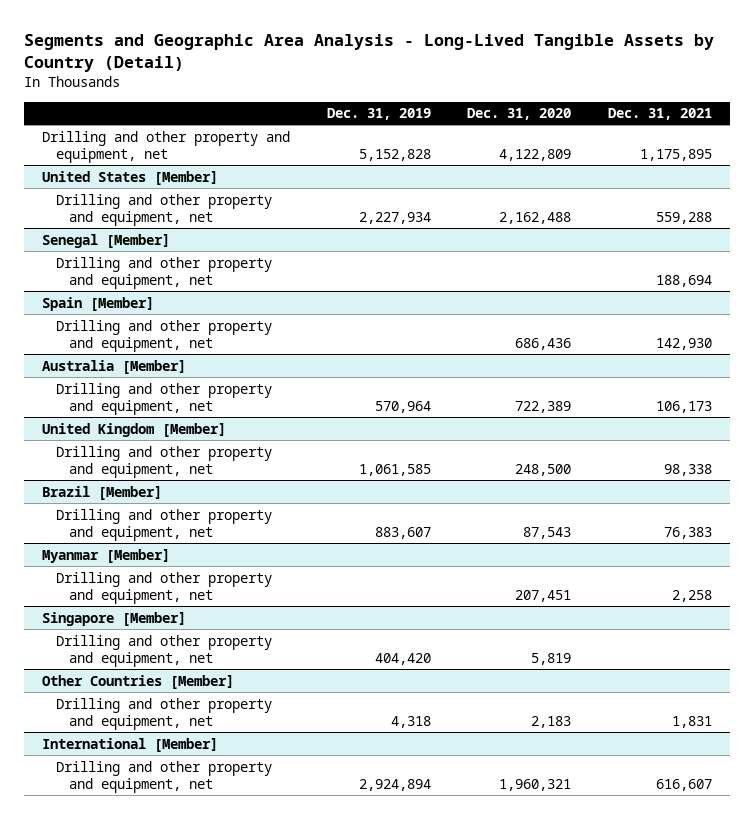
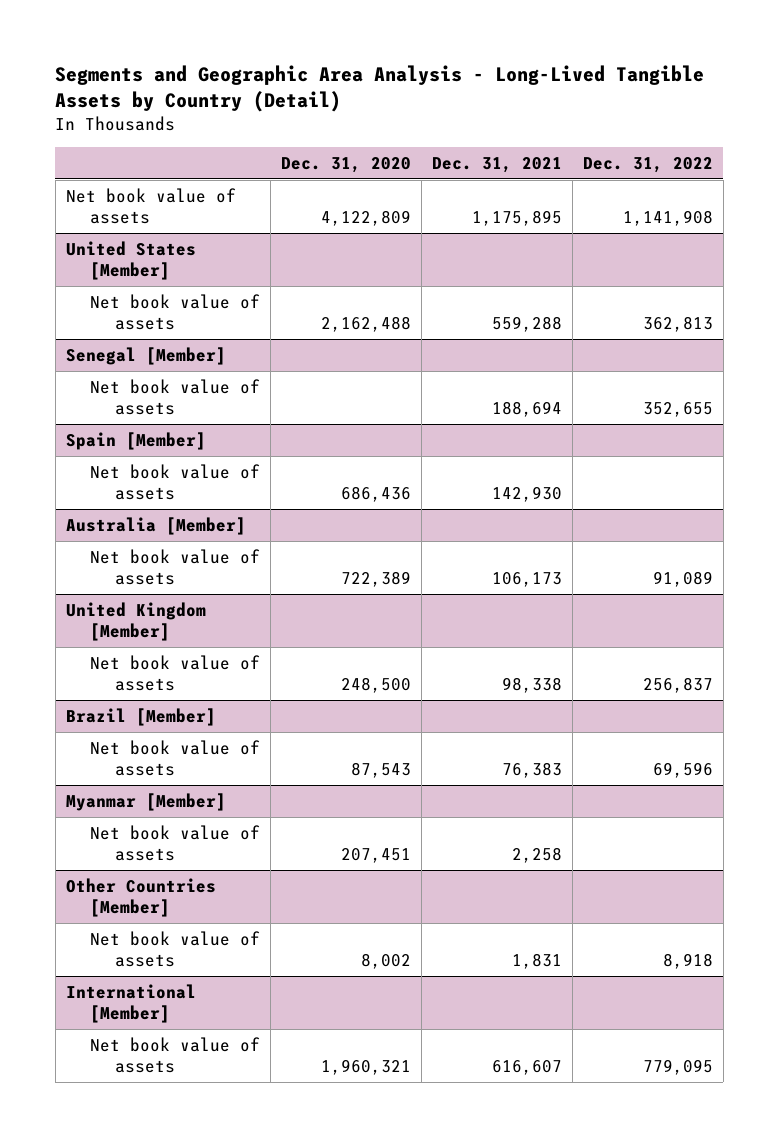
[326,108,431,121] Dec. 31, 2019 -> none
none -> [582,156,713,173] Dec. 31, 2022
[42,130,291,164] Drilling and other property and equipment, net -> [65,187,236,225] Net book value of assets
[55,193,272,227] Drilling and other property and equipment, net -> [90,293,261,331] Net book value of assets
[55,256,272,290] Drilling and other property and equipment, net -> [90,378,261,416] Net book value of assets
[55,319,272,353] Drilling and other property and equipment, net -> [90,463,261,501] Net book value of assets
[55,382,272,416] Drilling and other property and equipment, net -> [90,548,261,586] Net book value of assets
[55,445,272,479] Drilling and other property and equipment, net -> [90,654,261,692] Net book value of assets
[55,508,272,542] Drilling and other property and equipment, net -> [90,739,261,777] Net book value of assets
[42,611,187,626] Singapore [Member] -> none
[55,634,272,668] Drilling and other property and equipment, net -> none
[55,571,272,605] Drilling and other property and equipment, net -> [90,824,261,862] Net book value of assets
[55,697,272,731] Drilling and other property and equipment, net -> none
none -> [90,930,261,968] Net book value of assets
[55,760,272,794] Drilling and other property and equipment, net -> [90,1036,261,1074] Net book value of assets

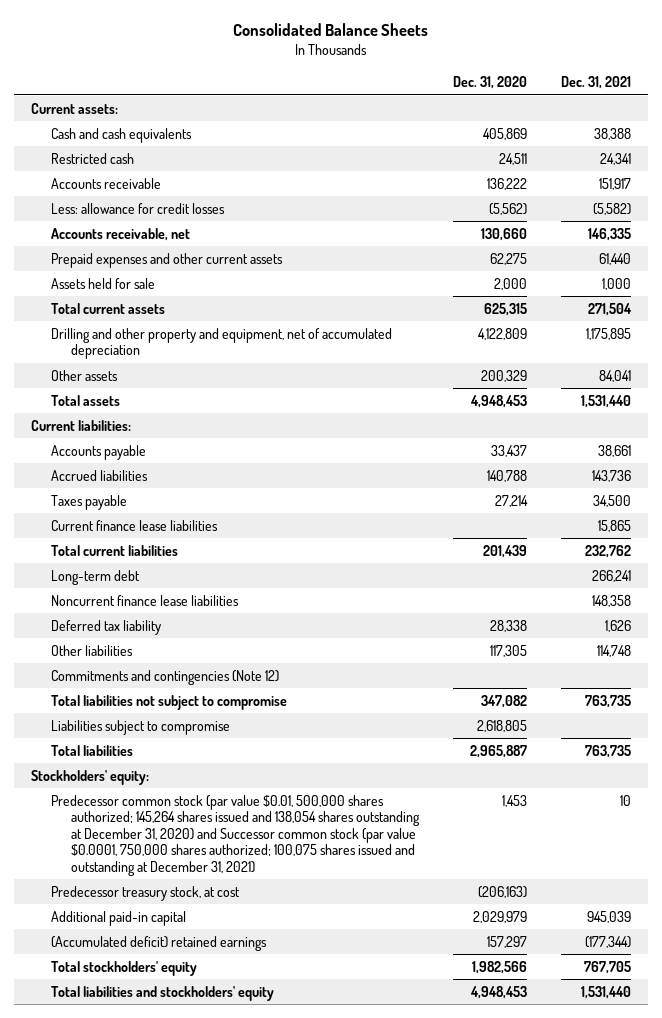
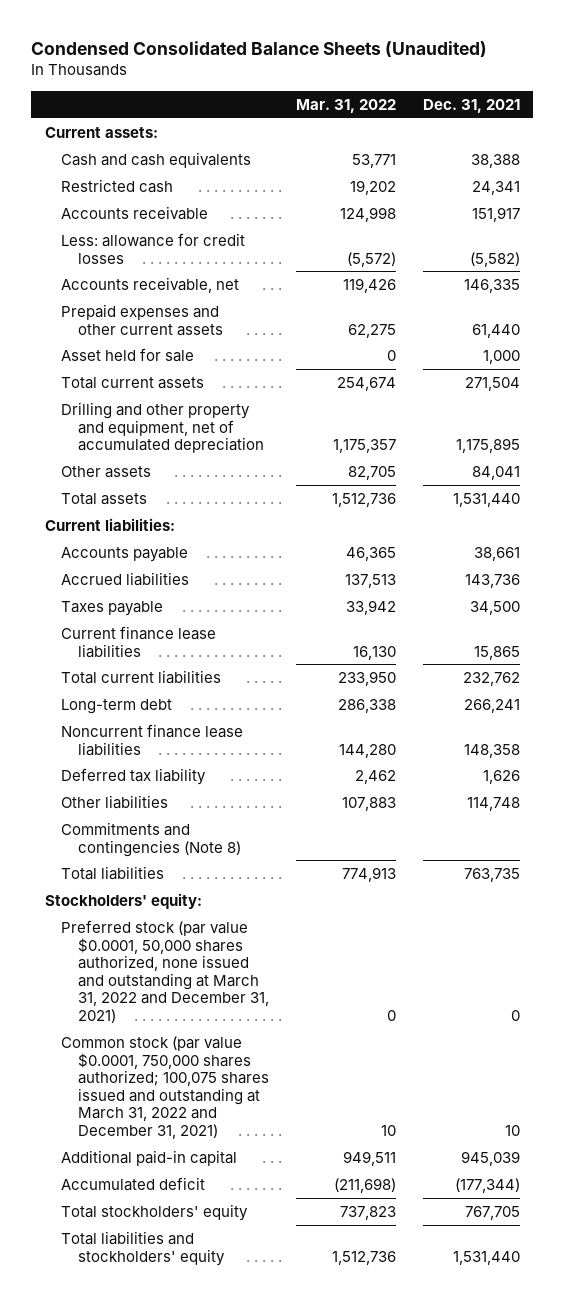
[233,22,429,36] Consolidated Balance Sheets -> [31,40,488,57] Condensed Consolidated Balance Sheets (Unaudited)
[453,76,528,90] Dec. 31, 2020 -> none
none -> [295,98,396,113] Mar. 31, 2022
[51,277,156,289] Assets held for sale -> [61,348,195,363] Asset held for sale
[51,694,288,710] Total liabilities not subject to compromise -> none
[51,719,231,735] Liabilities subject to compromise -> none
[51,669,280,685] Commitments and contingencies (Note 12) -> [61,822,241,857] Commitments and contingencies (Note 8)
[51,885,241,901] Predecessor treasury stock, at cost -> none
none -> [61,920,269,1023] Preferred stock (par value $0.0001, 50,000 shares authorized, none issued and outstanding at March 31, 2022 and December 31, 2021)
[51,794,421,876] Predecessor common stock (par value $0.01, 500,000 shares authorized; 145,264 shares issued and 138,054 shares outstanding at December 31, 2020) and Successor common stock (par value $0.0001, 750,000 shares authorized; 100,075 shares issued and outstanding at December 31, 2021) -> [61,1036,269,1139] Common stock (par value $0.0001, 750,000 shares authorized; 100,075 shares issued and outstanding at March 31, 2022 and December 31, 2021)
[51,935,268,951] (Accumulated deficit) retained earnings -> [61,1177,206,1192] Accumulated deficit

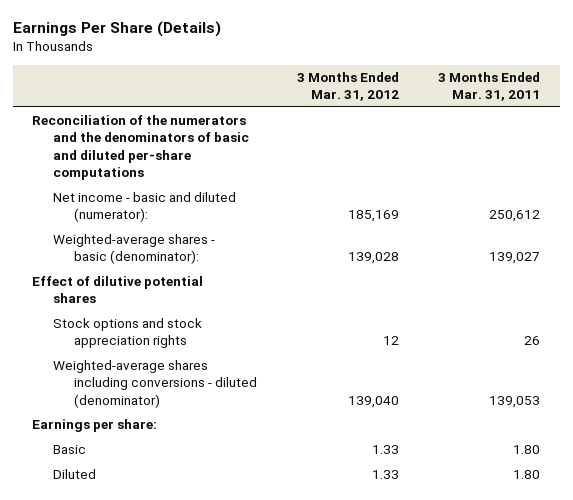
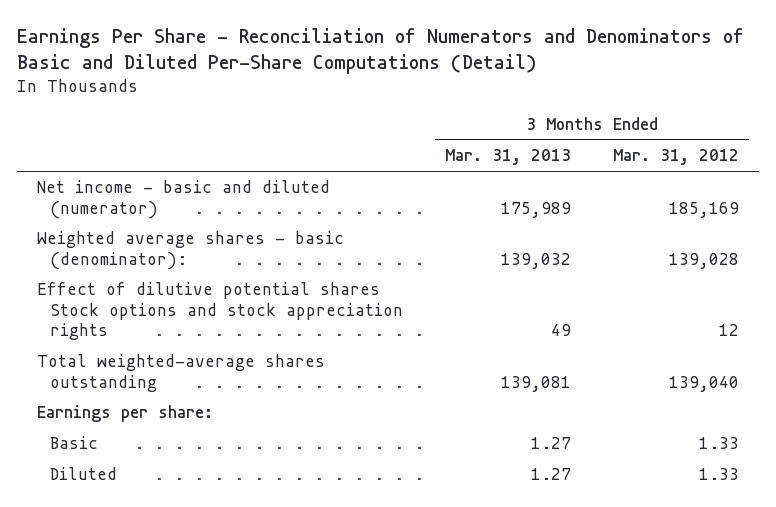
[12,21,221,38] Earnings Per Share (Details) -> [16,27,744,75] Earnings Per Share - Reconciliation of Numerators and Denominators of Basic and Diluted Per-Share Computations (Detail)
[438,71,541,102] 3 Months Ended Mar. 31, 2011 -> none
none -> [445,149,572,166] Mar. 31, 2013
[32,115,250,181] Reconciliation of the numerators and the denominators of basic and diluted per-share computations -> none
[32,276,204,304] Effect of dilutive potential shares -> none
[53,192,237,223] Net income - basic and diluted (numerator): -> [37,180,331,219] Net income - basic and diluted (numerator)
[53,234,216,265] Weighted-average shares - basic (denominator): -> [37,231,345,270] Weighted average shares - basic (denominator):
[53,318,203,349] Stock options and stock appreciation rights -> [37,282,404,340] Effect of dilutive potential shares Stock options and stock appreciation rights
[53,360,258,408] Weighted-average shares including conversions - diluted (denominator) -> [37,354,326,392] Total weighted-average shares outstanding

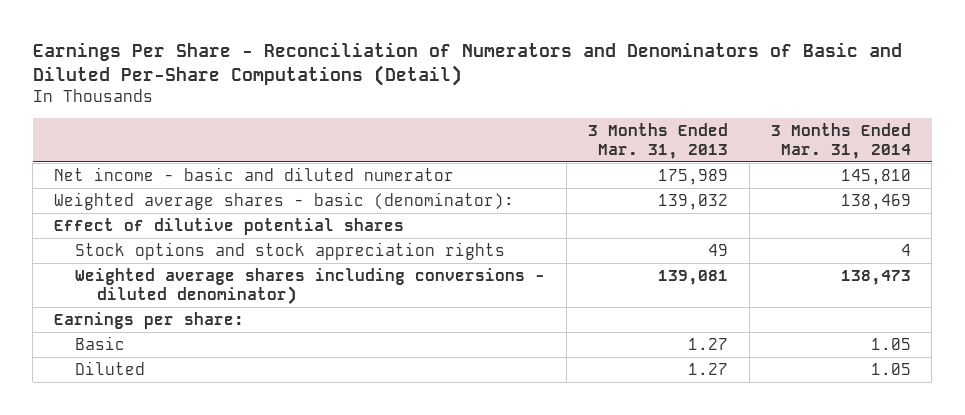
[612,149,739,166] Mar. 31, 2012 -> none
none -> [770,123,911,159] 3 Months Ended Mar. 31, 2014
[37,180,331,219] Net income - basic and diluted (numerator) -> [53,167,454,182] Net income - basic and diluted numerator
none -> [53,218,404,236] Effect of dilutive potential shares
[37,282,404,340] Effect of dilutive potential shares Stock options and stock appreciation rights -> [75,242,506,261] Stock options and stock appreciation rights
[37,354,326,392] Total weighted-average shares outstanding -> [75,268,546,305] Weighted average shares including conversions - diluted denominator)

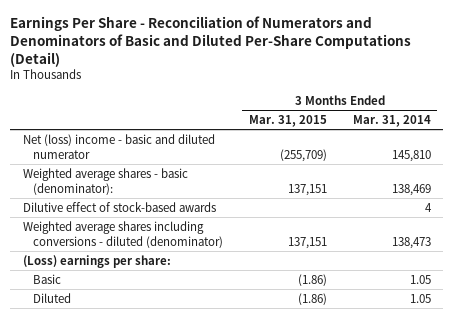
[588,123,729,159] 3 Months Ended Mar. 31, 2013 -> none
none -> [248,114,327,127] Mar. 31, 2015
[53,167,454,182] Net income - basic and diluted numerator -> [22,133,215,159] Net (loss) income - basic and diluted numerator
[53,218,404,236] Effect of dilutive potential shares -> none
[75,242,506,261] Stock options and stock appreciation rights -> [22,201,216,212] Dilutive effect of stock-based awards
[75,268,546,305] Weighted average shares including conversions - diluted denominator) -> [22,220,223,248] Weighted average shares including conversions - diluted (denominator)
[53,312,244,330] Earnings per share: -> [22,254,171,268] (Loss) earnings per share:

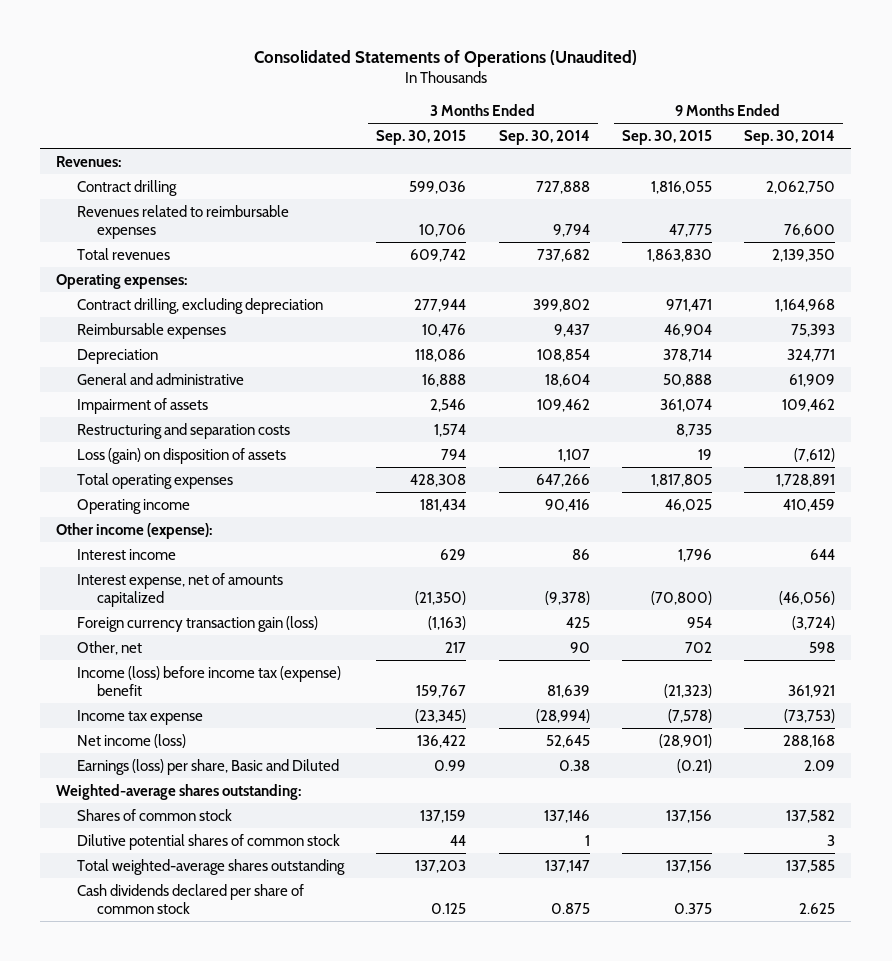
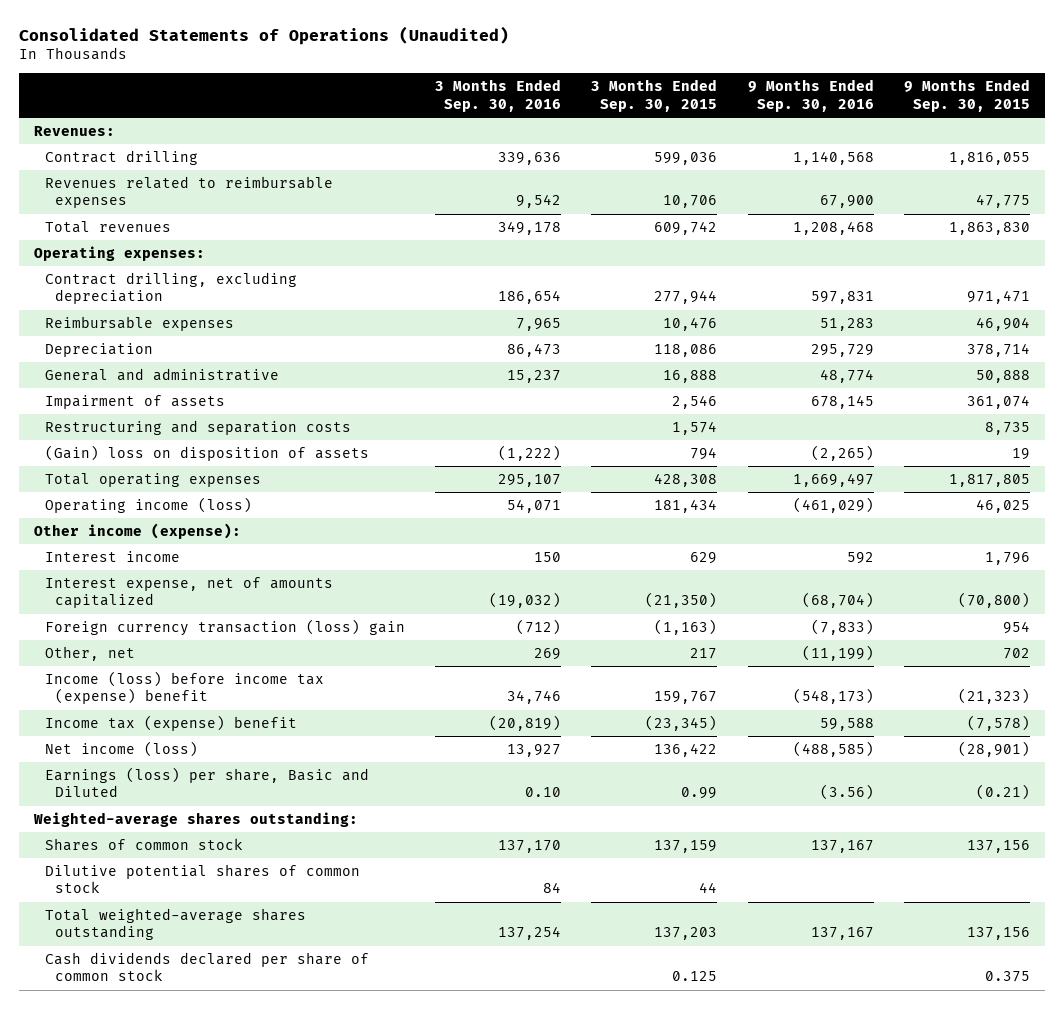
[498,130,590,146] Sep. 30, 2014 -> none
[744,130,836,146] Sep. 30, 2014 -> none
none -> [434,79,561,112] 3 Months Ended Sep. 30, 2016
none -> [747,79,874,112] 9 Months Ended Sep. 30, 2016
[76,447,286,464] Loss (gain) on disposition of assets -> [44,445,369,462] (Gain) loss on disposition of assets
[76,498,190,514] Operating income -> [44,497,252,514] Operating income (loss)
[76,615,318,632] Foreign currency transaction gain (loss) -> [44,619,405,637] Foreign currency transaction (loss) gain
[76,709,203,725] Income tax expense -> [44,715,297,732] Income tax (expense) benefit

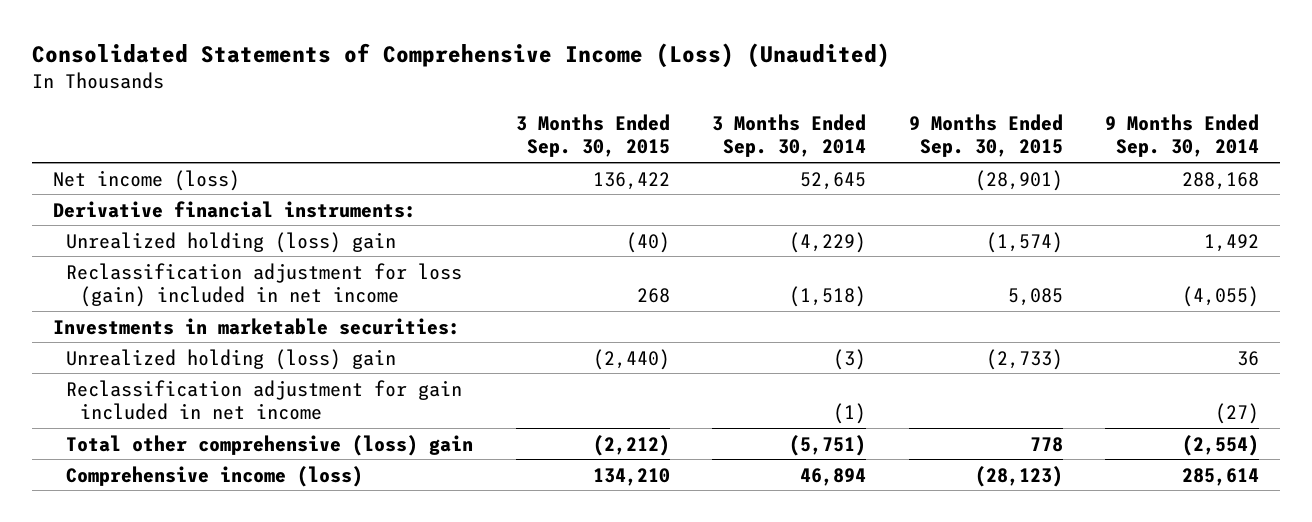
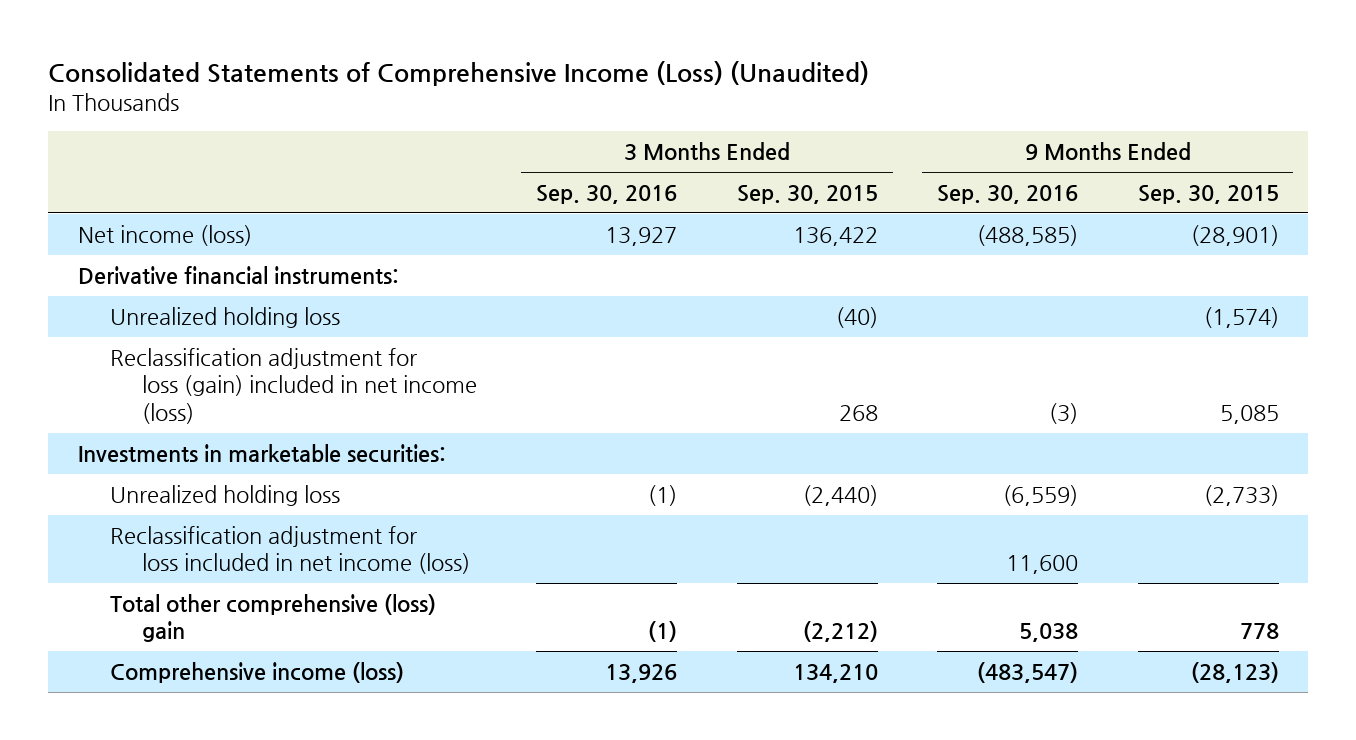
[712,114,867,158] 3 Months Ended Sep. 30, 2014 -> none
[1105,114,1260,158] 9 Months Ended Sep. 30, 2014 -> none
none -> [536,184,678,204] Sep. 30, 2016
none -> [937,184,1079,204] Sep. 30, 2016
[66,231,397,253] Unrealized holding (loss) gain -> [109,306,340,328] Unrealized holding loss
[66,262,463,307] Reclassification adjustment for loss (gain) included in net income -> [109,347,477,424] Reclassification adjustment for loss (gain) included in net income (loss)
[66,348,397,370] Unrealized holding (loss) gain -> [109,484,340,506] Unrealized holding loss
[66,379,463,420] Reclassification adjustment for gain included in net income -> [109,525,470,575] Reclassification adjustment for loss included in net income (loss)

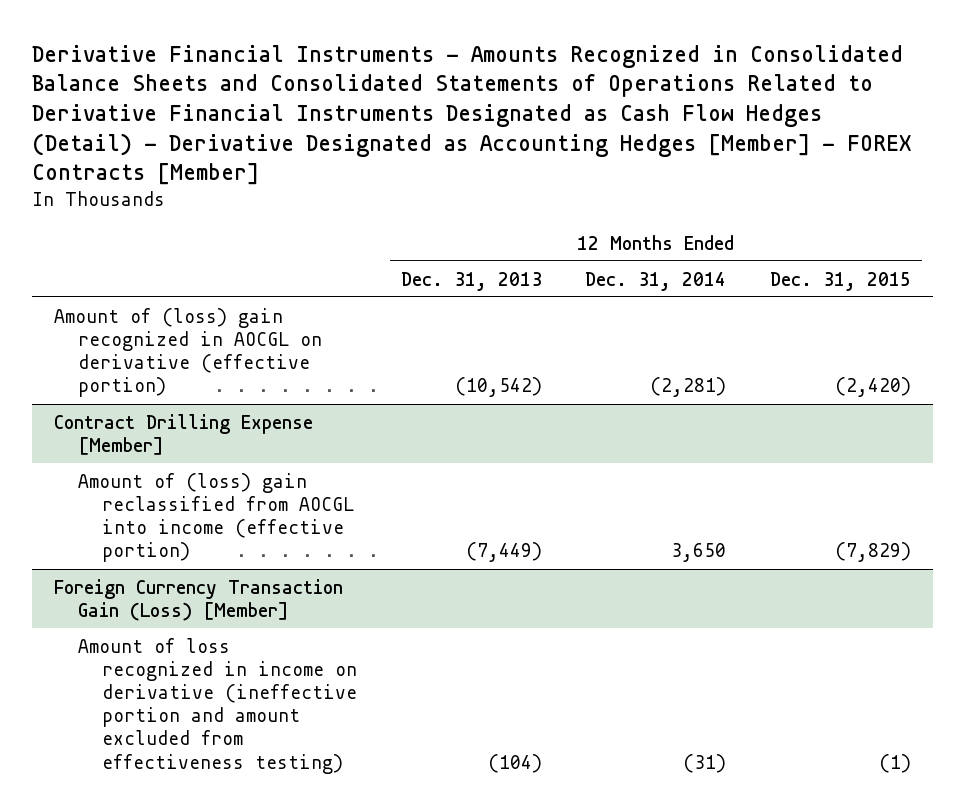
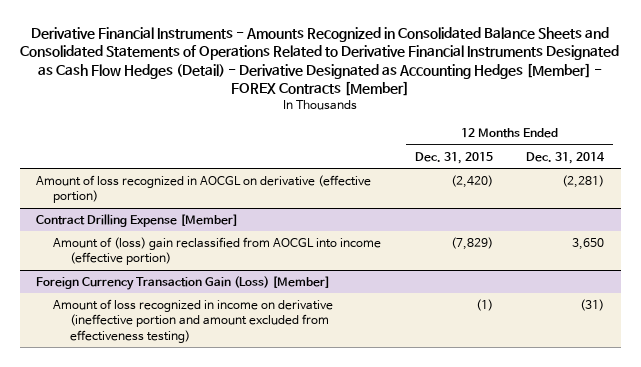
[400,271,542,291] Dec. 31, 2013 -> none
[53,307,322,398] Amount of (loss) gain recognized in AOCGL on derivative (effective portion) -> [36,174,372,204] Amount of loss recognized in AOCGL on derivative (effective portion)

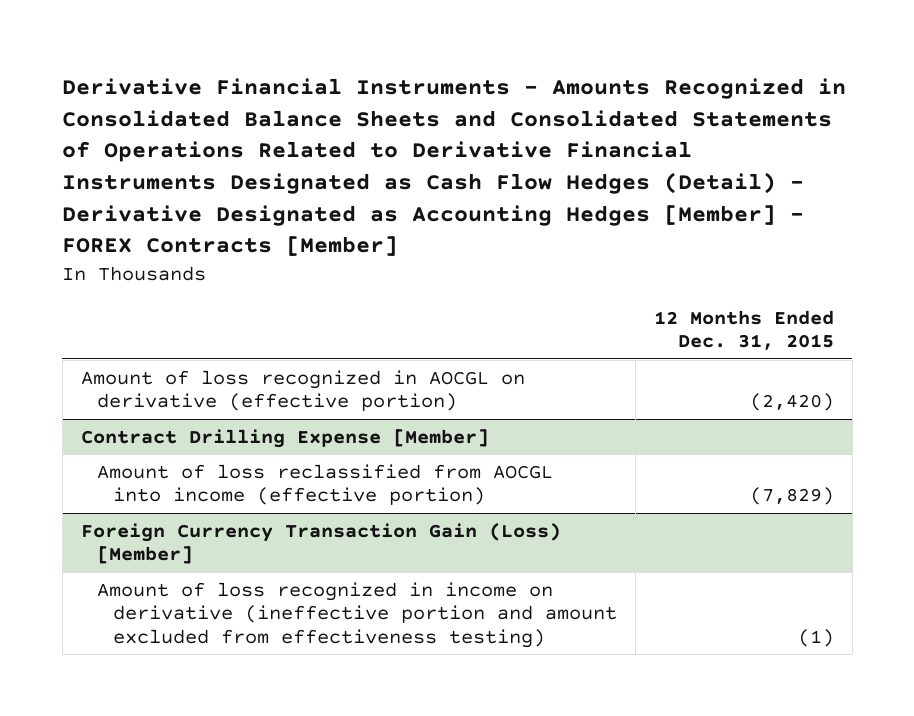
[526,151,606,164] Dec. 31, 2014 -> none
[53,236,382,266] Amount of (loss) gain reclassified from AOCGL into income (effective portion) -> [96,463,553,506] Amount of loss reclassified from AOCGL into income (effective portion)

